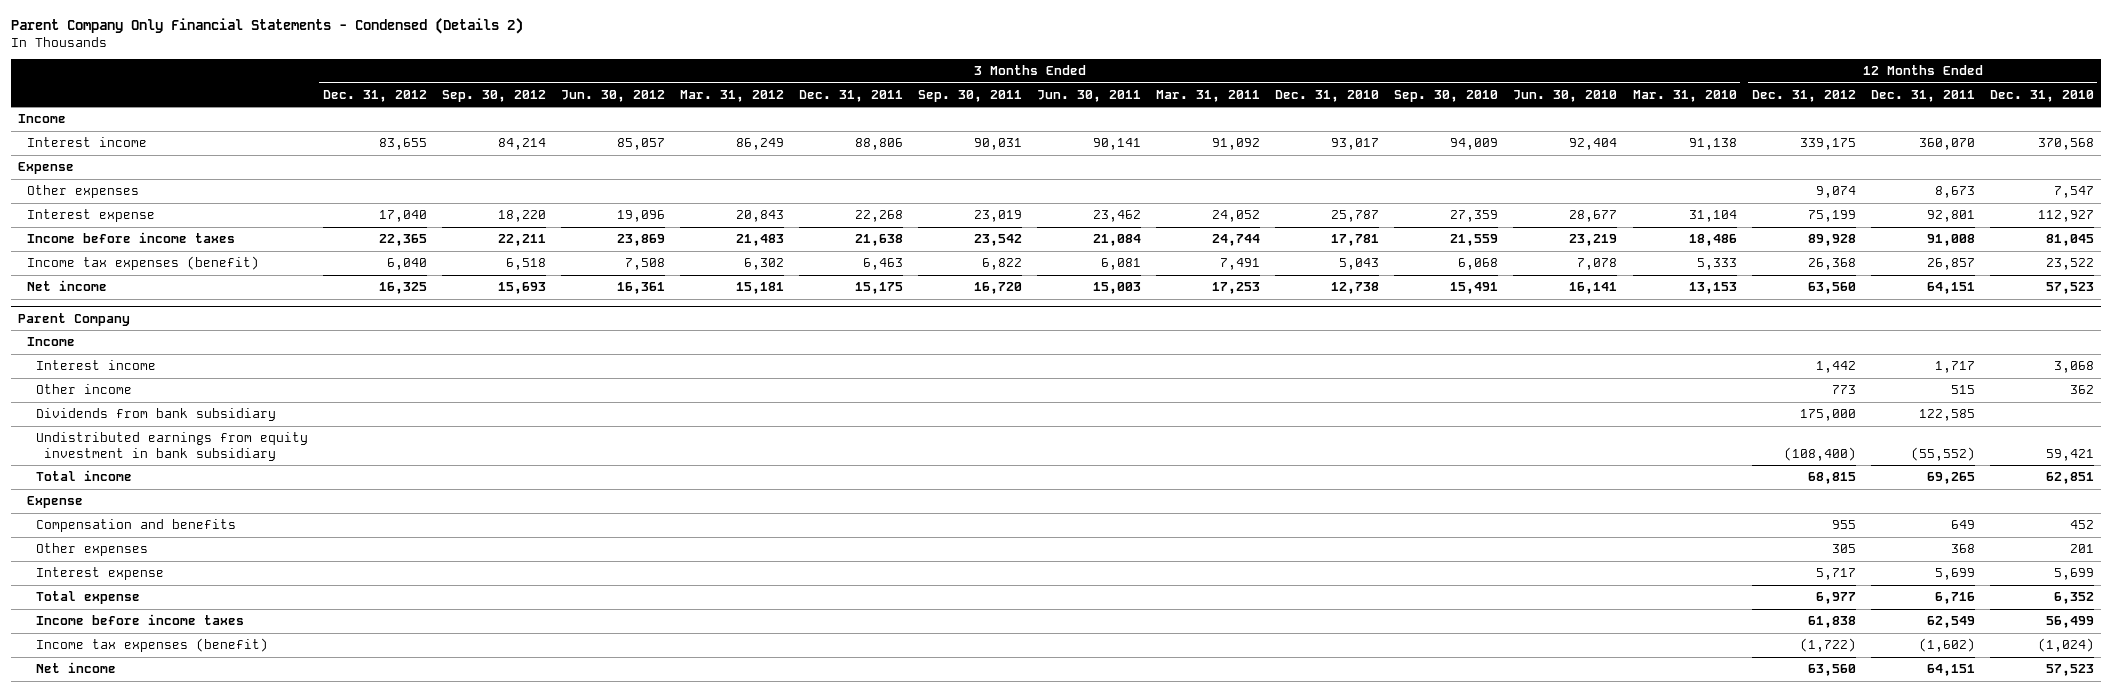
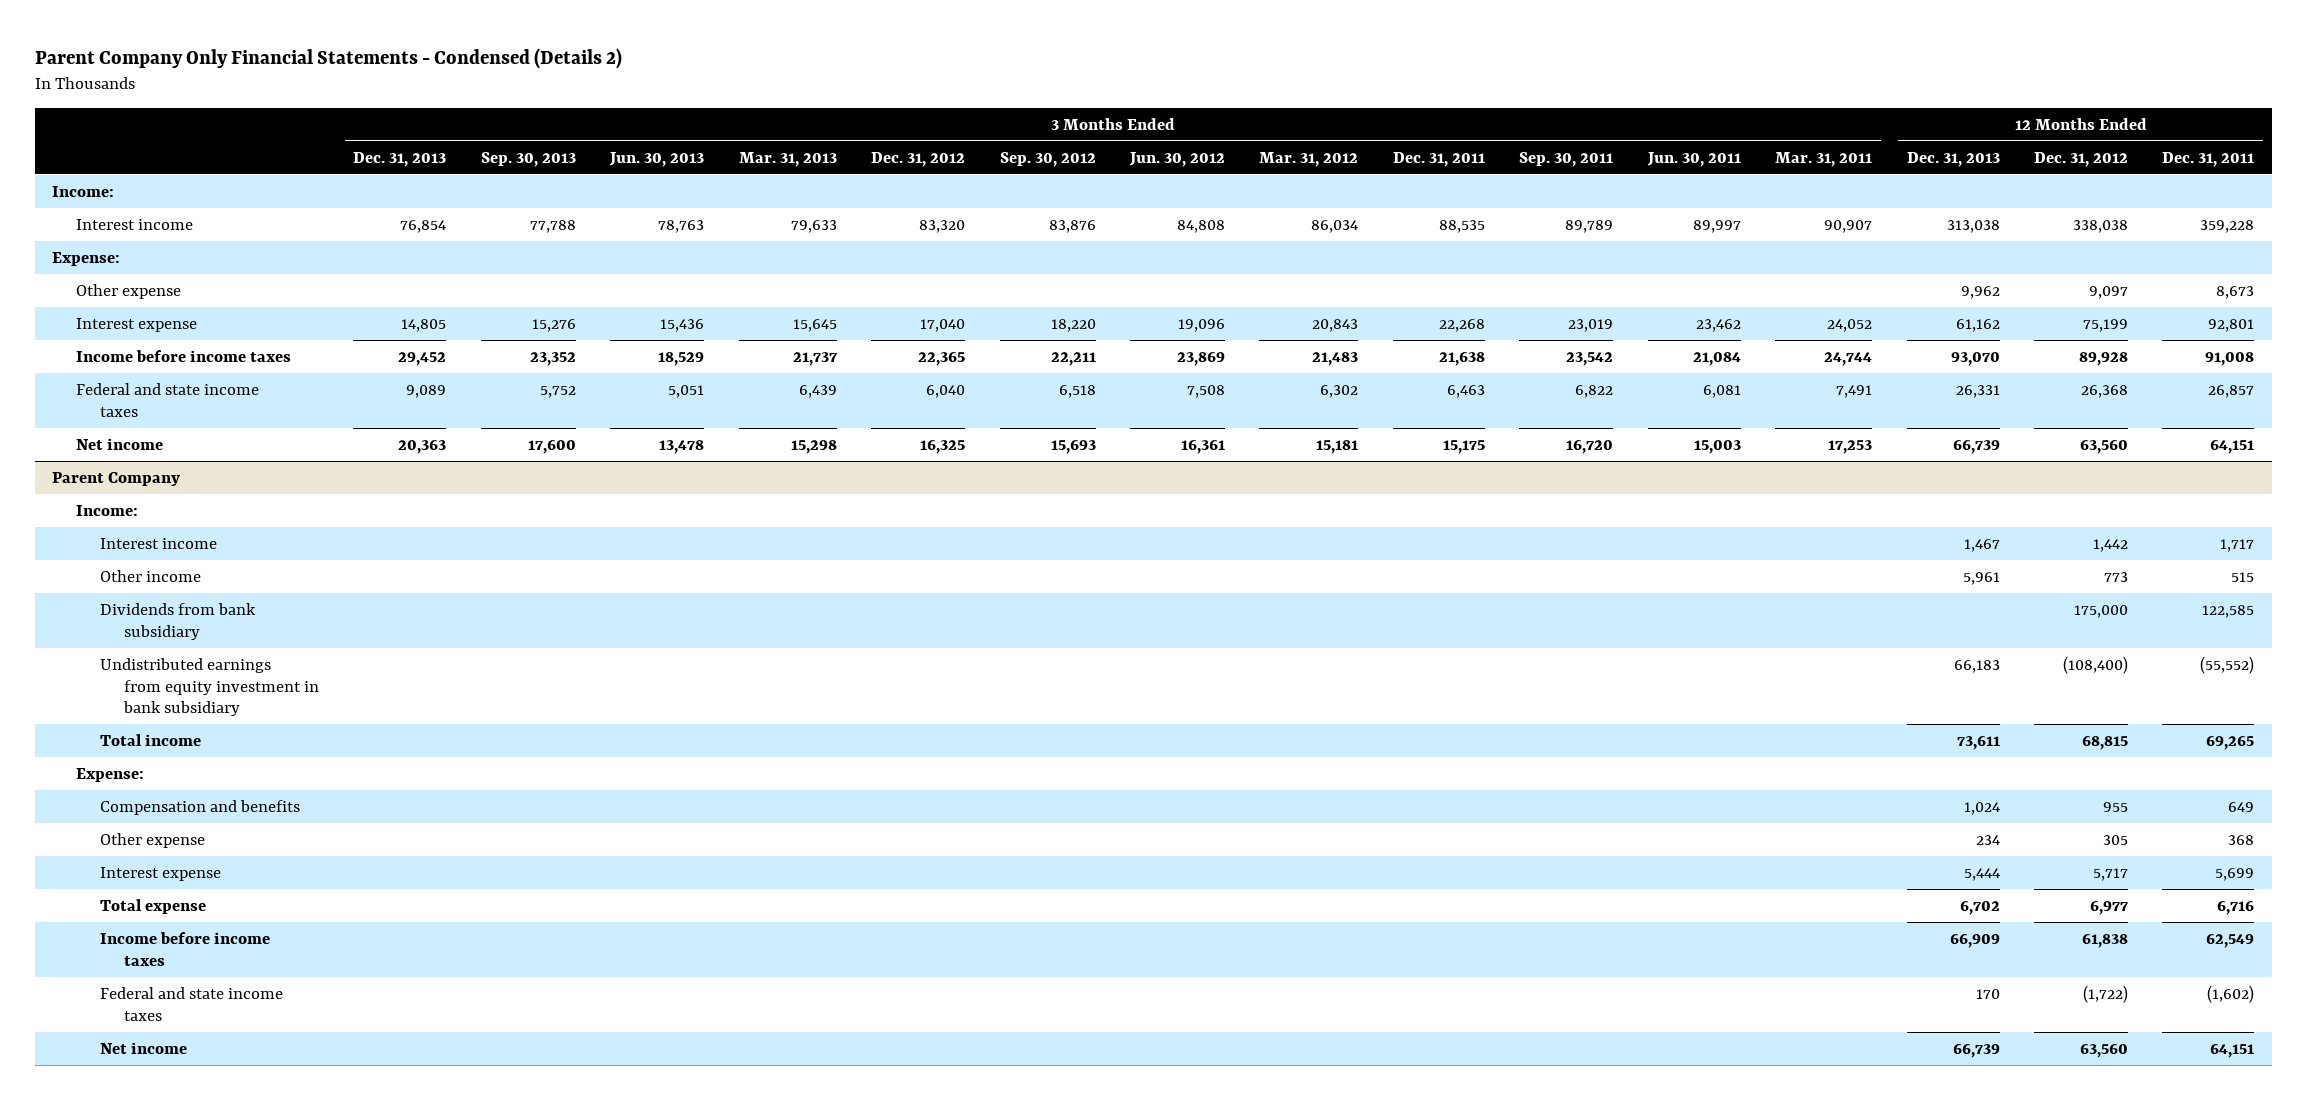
[1275,89,1380,102] Dec. 31, 2010 -> none
[1394,89,1499,102] Sep. 30, 2010 -> none
[1513,89,1618,102] Jun. 30, 2010 -> none
[1632,89,1737,102] Mar. 31, 2010 -> none
[1989,89,2094,102] Dec. 31, 2010 -> none
none -> [353,151,447,167] Dec. 31, 2013
none -> [480,151,576,167] Sep. 30, 2013
none -> [609,151,705,167] Jun. 30, 2013
none -> [738,151,837,167] Mar. 31, 2013
none -> [1906,151,2000,167] Dec. 31, 2013
[18,114,67,124] Income -> [52,185,115,197] Income:
[378,138,427,151] 83,655 -> [919,219,966,233] 83,320
[497,138,546,151] 84,214 -> [1048,219,1096,233] 83,876
[616,138,665,151] 85,057 -> [1176,219,1225,233] 84,808
[736,138,785,151] 86,249 -> [1311,219,1359,233] 86,034
[855,138,904,151] 88,806 -> [1438,219,1485,233] 88,535
[974,138,1023,151] 90,031 -> [1565,219,1614,233] 89,789
[1093,138,1142,151] 90,141 -> [1692,219,1741,233] 89,997
[1212,138,1261,151] 91,092 -> [1824,219,1873,233] 90,907
[1799,138,1856,151] 339,175 -> [2073,219,2129,233] 338,038
[1918,138,1975,151] 360,070 -> [2200,219,2255,233] 359,228
[18,162,75,175] Expense -> [52,251,121,266] Expense:
[27,185,140,199] Other expenses -> [76,283,182,299] Other expense
[1815,186,1856,199] 9,074 -> [2089,285,2129,299] 9,097
[27,256,260,271] Income tax expenses (benefit) -> [76,382,260,417] Federal and state income taxes
[27,337,76,347] Income -> [76,504,139,516] Income:
[27,496,84,509] Expense -> [76,767,145,782] Expense:
[35,543,148,557] Other expenses -> [100,832,206,848] Other expense
[35,638,268,653] Income tax expenses (benefit) -> [100,986,284,1021] Federal and state income taxes

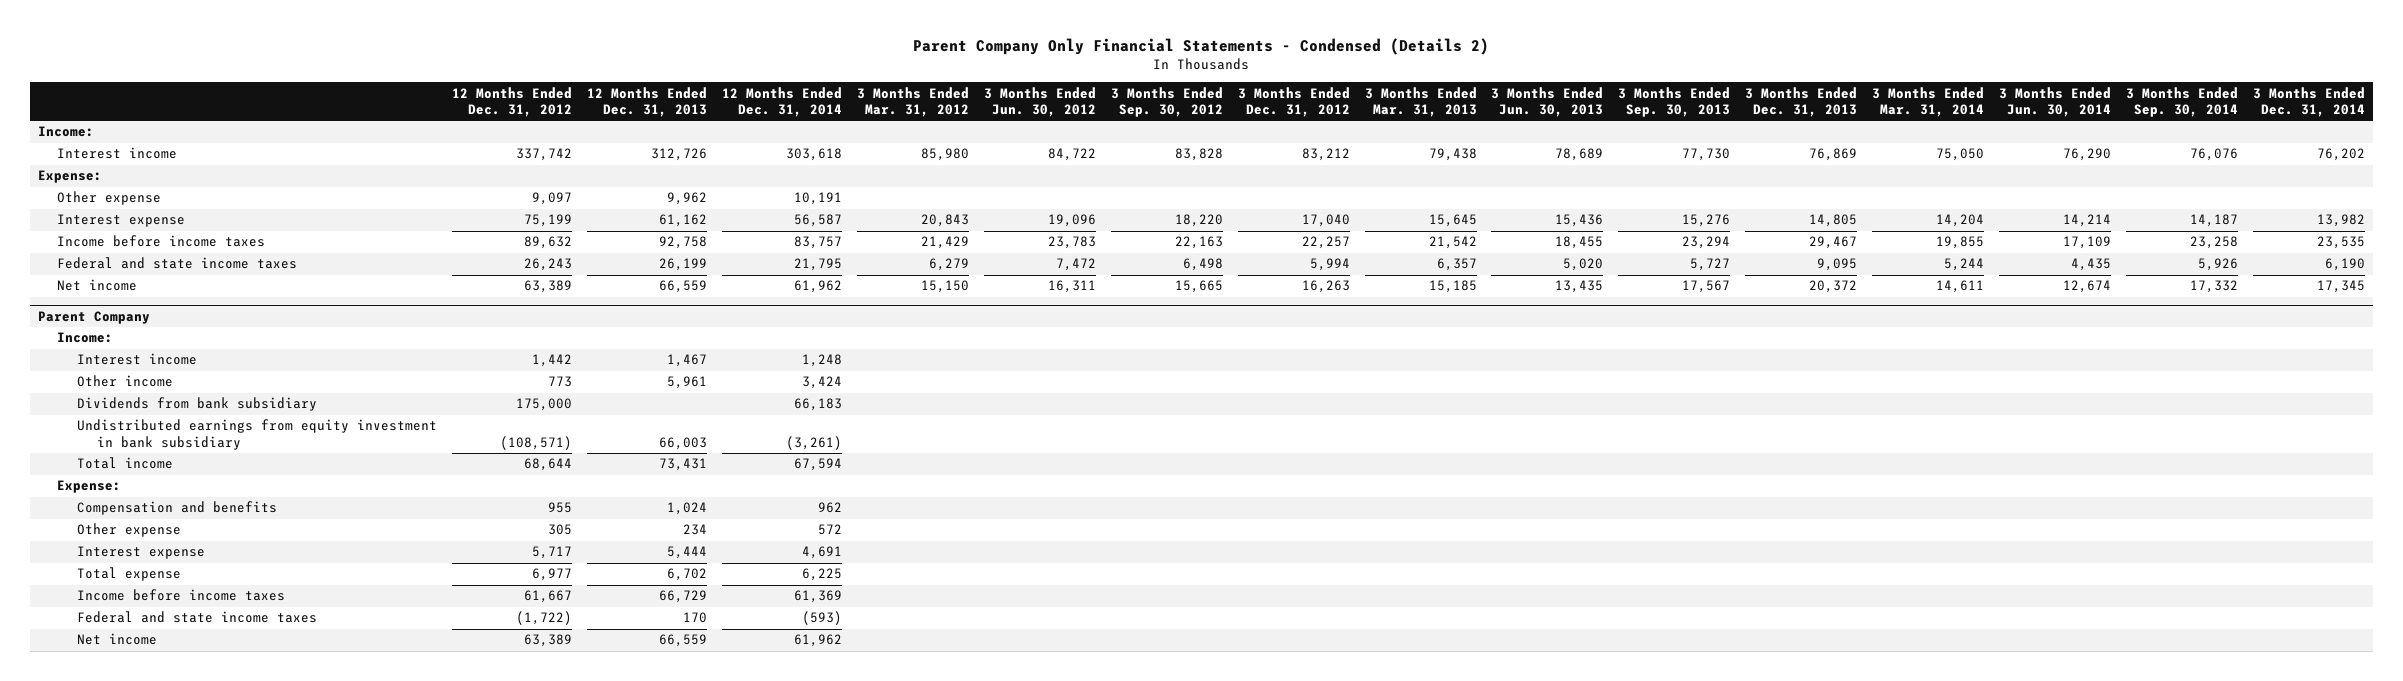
[1392,151,1485,167] Dec. 31, 2011 -> none
[1519,151,1614,167] Sep. 30, 2011 -> none
[1646,151,1741,167] Jun. 30, 2011 -> none
[1775,151,1873,167] Mar. 31, 2011 -> none
[2162,151,2255,167] Dec. 31, 2011 -> none
none -> [721,86,842,118] 12 Months Ended Dec. 31, 2014
none -> [1872,86,1985,118] 3 Months Ended Mar. 31, 2014
none -> [1999,86,2112,118] 3 Months Ended Jun. 30, 2014
none -> [2126,86,2239,118] 3 Months Ended Sep. 30, 2014
none -> [2253,86,2366,118] 3 Months Ended Dec. 31, 2014
[400,219,447,233] 76,854 -> [1809,148,1858,162] 76,869
[529,219,576,233] 77,788 -> [1682,148,1731,162] 77,730
[658,219,705,233] 78,763 -> [1555,148,1604,162] 78,689
[790,219,837,233] 79,633 -> [1428,148,1477,162] 79,438
[919,219,966,233] 83,320 -> [1301,148,1350,162] 83,212
[1048,219,1096,233] 83,876 -> [1174,148,1223,162] 83,828
[1176,219,1225,233] 84,808 -> [1047,148,1096,162] 84,722
[1311,219,1359,233] 86,034 -> [920,148,969,162] 85,980
[1946,219,2000,233] 313,038 -> [650,148,707,162] 312,726
[2073,219,2129,233] 338,038 -> [515,148,572,162] 337,742
[398,351,447,366] 29,452 -> [1809,236,1858,250] 29,467
[529,351,576,366] 23,352 -> [1682,236,1731,250] 23,294
[658,351,705,366] 18,529 -> [1555,236,1604,250] 18,455
[792,351,837,366] 21,737 -> [1428,236,1477,250] 21,542
[918,351,966,366] 22,365 -> [1301,236,1350,250] 22,257
[1050,351,1096,366] 22,211 -> [1174,236,1223,250] 22,163
[1176,351,1225,366] 23,869 -> [1047,236,1096,250] 23,783
[1312,351,1359,366] 21,483 -> [920,236,969,250] 21,429
[1950,351,2000,366] 93,070 -> [658,236,707,250] 92,758
[2079,351,2129,366] 89,928 -> [523,236,572,250] 89,632
[406,384,447,398] 9,089 -> [1817,258,1858,272] 9,095
[539,385,576,398] 5,752 -> [1690,258,1731,272] 5,727
[668,384,705,398] 5,051 -> [1563,258,1604,272] 5,020
[798,384,837,398] 6,439 -> [1436,258,1477,272] 6,357
[926,384,966,398] 6,040 -> [1309,258,1350,272] 5,994
[1058,384,1096,398] 6,518 -> [1182,258,1223,272] 6,498
[1186,384,1225,398] 7,508 -> [1055,258,1096,272] 7,472
[1320,384,1359,398] 6,302 -> [928,258,969,272] 6,279
[1955,384,2000,398] 26,331 -> [658,258,707,272] 26,199
[2081,384,2129,398] 26,368 -> [523,258,572,272] 26,243
[398,439,447,454] 20,363 -> [1809,280,1858,294] 20,372
[527,439,576,454] 17,600 -> [1682,280,1731,294] 17,567
[659,439,705,454] 13,478 -> [1555,280,1604,294] 13,435
[790,439,837,454] 15,298 -> [1428,280,1477,294] 15,185
[920,439,966,454] 16,325 -> [1301,280,1350,294] 16,263
[1050,439,1096,454] 15,693 -> [1174,280,1223,294] 15,665
[1180,439,1225,454] 16,361 -> [1047,280,1096,294] 16,311
[1316,439,1359,454] 15,181 -> [920,280,969,294] 15,150
[1952,439,2000,454] 66,739 -> [658,280,707,294] 66,559
[2080,439,2129,454] 63,560 -> [523,280,572,294] 63,389
[1953,659,2000,673] 66,183 -> [658,436,707,450] 66,003
[2063,655,2129,674] (108,400) -> [499,435,572,450] (108,571)
[1956,735,2000,750] 73,611 -> [658,458,707,472] 73,431
[2082,735,2129,750] 68,815 -> [523,458,572,472] 68,644
[1949,933,2000,948] 66,909 -> [658,590,707,604] 66,729
[2082,933,2129,948] 61,838 -> [523,590,572,604] 61,667
[1952,1043,2000,1058] 66,739 -> [658,634,707,648] 66,559
[2080,1043,2129,1058] 63,560 -> [523,634,572,648] 63,389

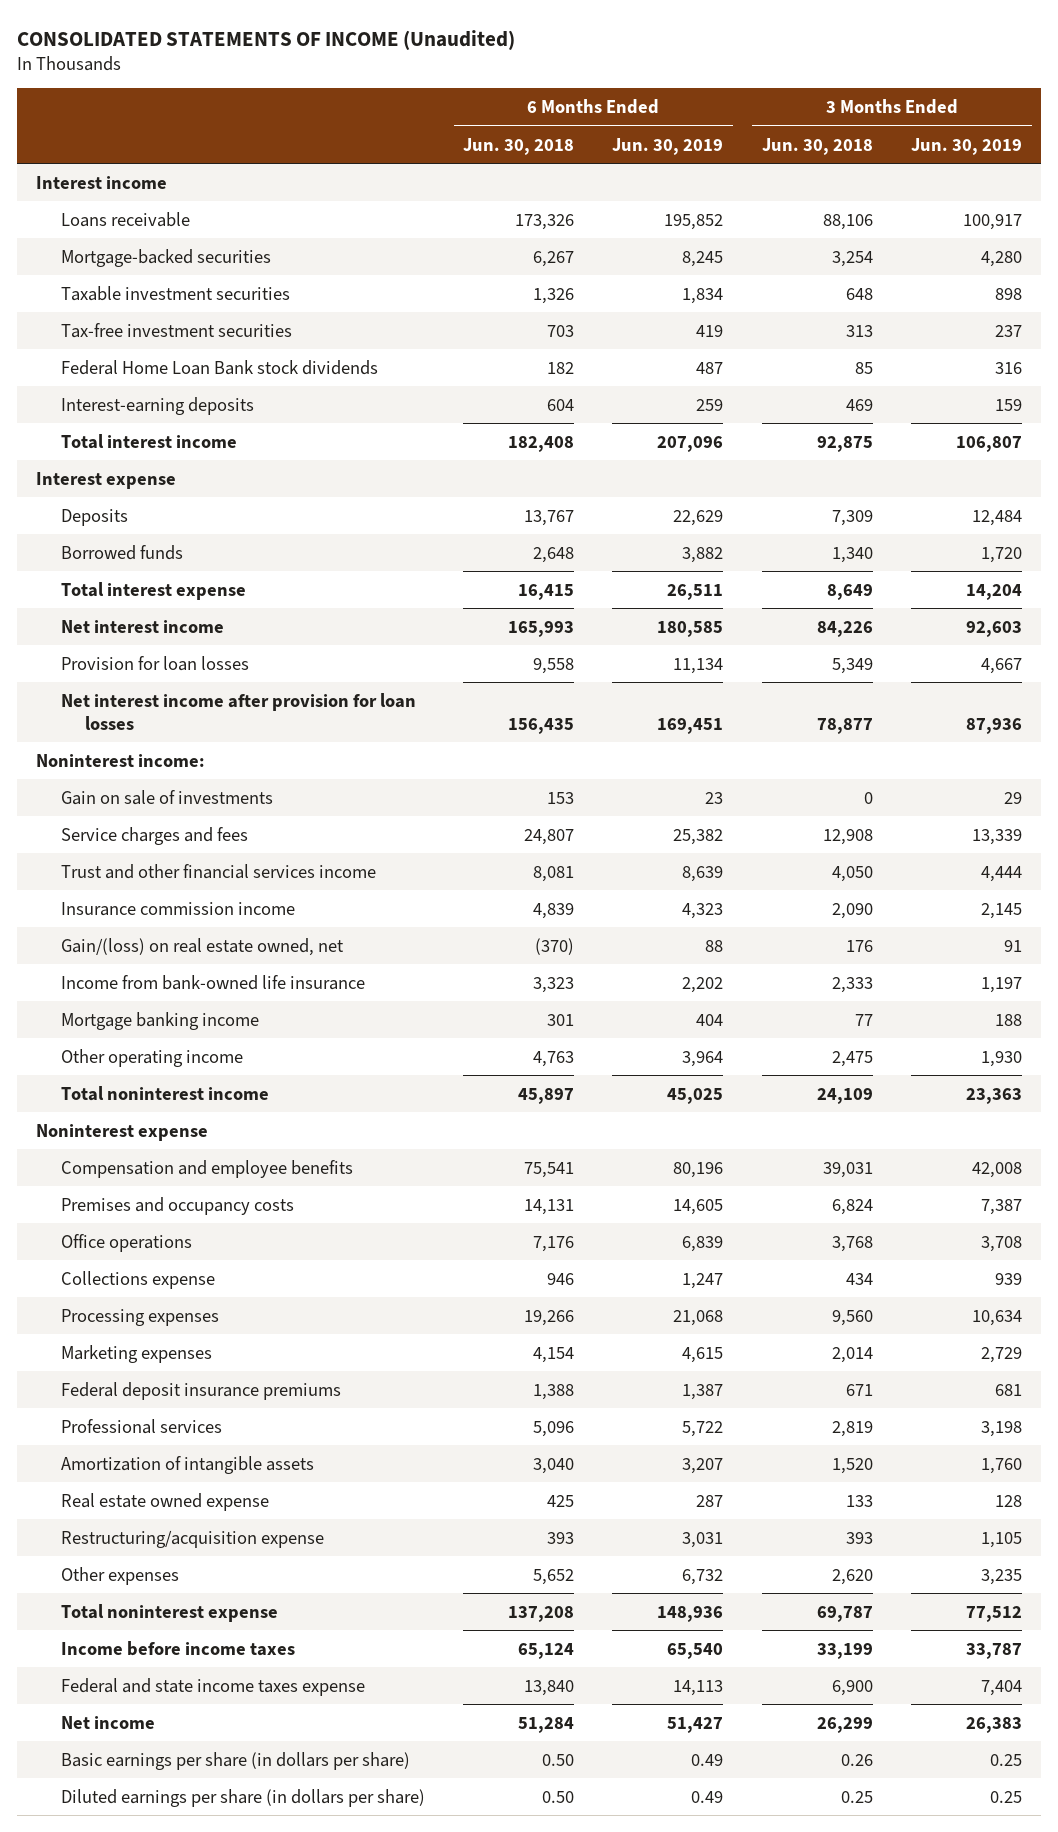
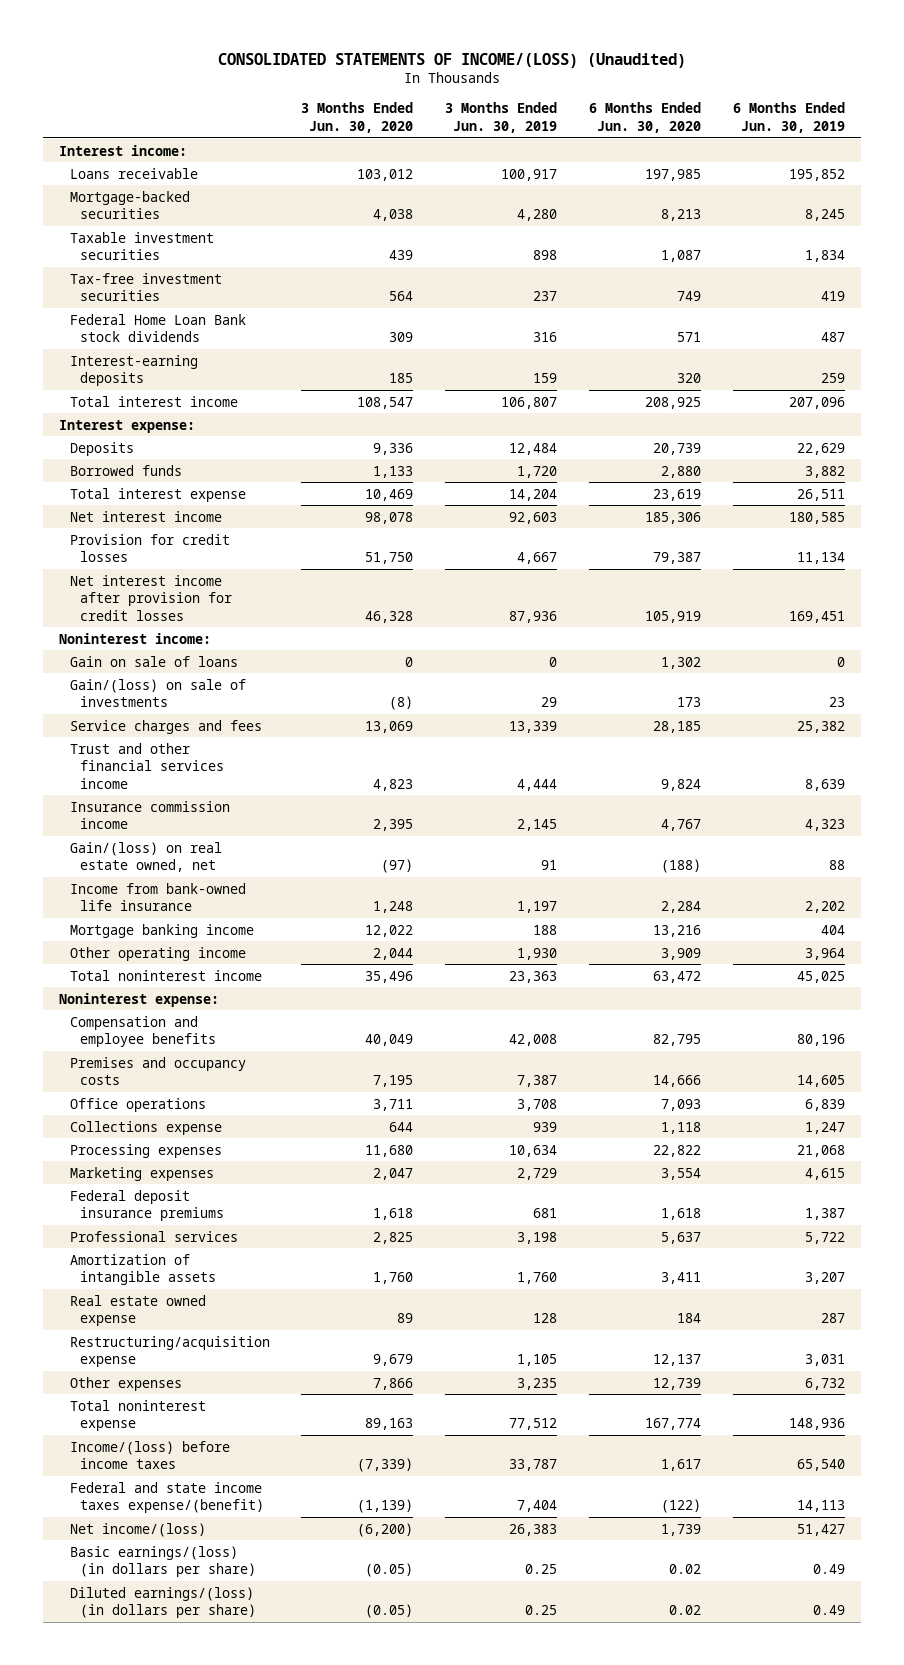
[17,29,516,50] CONSOLIDATED STATEMENTS OF INCOME (Unaudited) -> [218,52,687,68] CONSOLIDATED STATEMENTS OF INCOME/(LOSS) (Unaudited)
[463,137,575,155] Jun. 30, 2018 -> none
[761,137,873,155] Jun. 30, 2018 -> none
none -> [301,102,414,133] 3 Months Ended Jun. 30, 2020
none -> [589,102,702,133] 6 Months Ended Jun. 30, 2020
[36,175,168,189] Interest income -> [59,144,188,156] Interest income:
[36,471,177,489] Interest expense -> [59,419,196,433] Interest expense:
[60,655,249,671] Provision for loan losses -> [69,533,230,563] Provision for credit losses
[60,692,416,730] Net interest income after provision for loan losses -> [69,574,232,621] Net interest income after provision for credit losses
none -> [69,655,238,667] Gain on sale of loans
[60,789,273,805] Gain on sale of investments -> [69,678,246,708] Gain/(loss) on sale of investments
[36,1123,209,1141] Noninterest expense -> [59,992,220,1007] Noninterest expense:
[60,1640,295,1656] Income before income taxes -> [69,1440,230,1470] Income/(loss) before income taxes
[60,1677,365,1696] Federal and state income taxes expense -> [69,1481,264,1514] Federal and state income taxes expense/(benefit)
[60,1715,155,1729] Net income -> [69,1522,206,1537] Net income/(loss)
[60,1751,410,1770] Basic earnings per share (in dollars per share) -> [69,1545,256,1578] Basic earnings/(loss) (in dollars per share)
[60,1788,425,1807] Diluted earnings per share (in dollars per share) -> [69,1586,256,1619] Diluted earnings/(loss) (in dollars per share)

